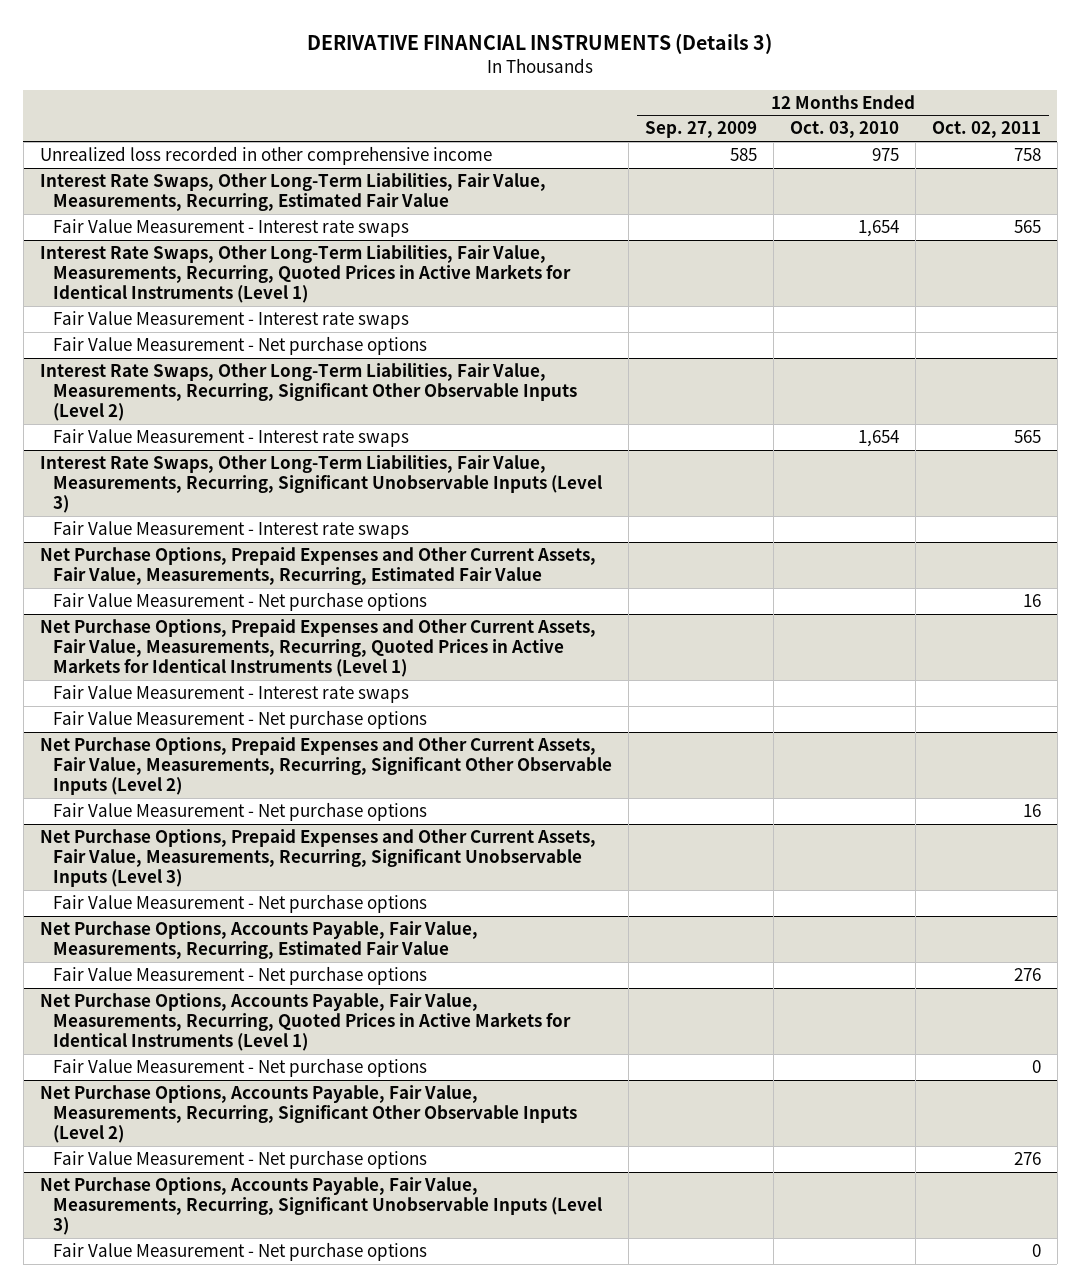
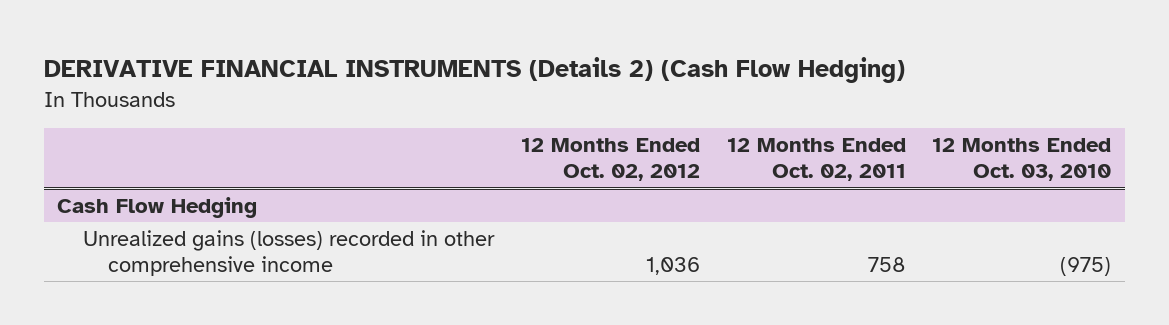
[307,32,773,54] DERIVATIVE FINANCIAL INSTRUMENTS (Details 3) -> [43,57,905,84] DERIVATIVE FINANCIAL INSTRUMENTS (Details 2) (Cash Flow Hedging)
[645,121,758,139] Sep. 27, 2009 -> none
none -> [520,138,700,182] 12 Months Ended Oct. 02, 2012
[39,173,546,212] Interest Rate Swaps, Other Long-Term Liabilities, Fair Value, Measurements, Recurring, Estimated Fair Value -> none
[53,219,410,238] Fair Value Measurement - Interest rate swaps -> none
[39,245,572,304] Interest Rate Swaps, Other Long-Term Liabilities, Fair Value, Measurements, Recurring, Quoted Prices in Active Markets for Identical Instruments (Level 1) -> none
[53,311,410,330] Fair Value Measurement - Interest rate swaps -> none
[53,336,428,356] Fair Value Measurement - Net purchase options -> none
[39,363,578,422] Interest Rate Swaps, Other Long-Term Liabilities, Fair Value, Measurements, Recurring, Significant Other Observable Inputs (Level 2) -> none
[53,429,410,448] Fair Value Measurement - Interest rate swaps -> none
[39,455,603,514] Interest Rate Swaps, Other Long-Term Liabilities, Fair Value, Measurements, Recurring, Significant Unobservable Inputs (Level 3) -> none
[53,521,410,540] Fair Value Measurement - Interest rate swaps -> none
[39,547,596,586] Net Purchase Options, Prepaid Expenses and Other Current Assets, Fair Value, Measurements, Recurring, Estimated Fair Value -> none
[53,592,428,612] Fair Value Measurement - Net purchase options -> none
[39,619,596,678] Net Purchase Options, Prepaid Expenses and Other Current Assets, Fair Value, Measurements, Recurring, Quoted Prices in Active Markets for Identical Instruments (Level 1) -> none
[53,685,410,704] Fair Value Measurement - Interest rate swaps -> none
[53,710,428,730] Fair Value Measurement - Net purchase options -> none
[39,737,613,796] Net Purchase Options, Prepaid Expenses and Other Current Assets, Fair Value, Measurements, Recurring, Significant Other Observable Inputs (Level 2) -> none
[53,802,428,822] Fair Value Measurement - Net purchase options -> none
[39,829,596,888] Net Purchase Options, Prepaid Expenses and Other Current Assets, Fair Value, Measurements, Recurring, Significant Unobservable Inputs (Level 3) -> none
[53,894,428,914] Fair Value Measurement - Net purchase options -> none
[39,921,478,960] Net Purchase Options, Accounts Payable, Fair Value, Measurements, Recurring, Estimated Fair Value -> none
[53,966,428,986] Fair Value Measurement - Net purchase options -> none
[39,993,572,1052] Net Purchase Options, Accounts Payable, Fair Value, Measurements, Recurring, Quoted Prices in Active Markets for Identical Instruments (Level 1) -> none
[53,1058,428,1078] Fair Value Measurement - Net purchase options -> none
[39,1085,578,1144] Net Purchase Options, Accounts Payable, Fair Value, Measurements, Recurring, Significant Other Observable Inputs (Level 2) -> none
[53,1150,428,1170] Fair Value Measurement - Net purchase options -> none
[39,1177,603,1236] Net Purchase Options, Accounts Payable, Fair Value, Measurements, Recurring, Significant Unobservable Inputs (Level 3) -> none
[53,1242,428,1262] Fair Value Measurement - Net purchase options -> none
none -> [57,196,258,218] Cash Flow Hedging
[39,146,492,166] Unrealized loss recorded in other comprehensive income -> [82,229,495,277] Unrealized gains (losses) recorded in other comprehensive income
[871,148,899,162] 975 -> [1060,257,1112,277] (975)

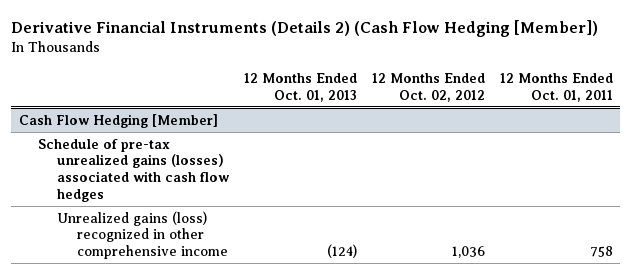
[43,57,905,84] DERIVATIVE FINANCIAL INSTRUMENTS (Details 2) (Cash Flow Hedging) -> [11,20,599,38] Derivative Financial Instruments (Details 2) (Cash Flow Hedging [Member])
[726,138,906,182] 12 Months Ended Oct. 02, 2011 -> none
[932,138,1112,182] 12 Months Ended Oct. 03, 2010 -> none
none -> [244,73,358,102] 12 Months Ended Oct. 01, 2013
none -> [500,73,614,102] 12 Months Ended Oct. 01, 2011
[57,196,258,218] Cash Flow Hedging -> [18,113,218,128] Cash Flow Hedging [Member]
none -> [38,138,231,202] Schedule of pre-tax unrealized gains (losses) associated with cash flow hedges
[82,229,495,277] Unrealized gains (losses) recorded in other comprehensive income -> [57,210,228,259] Unrealized gains (loss) recognized in other comprehensive income

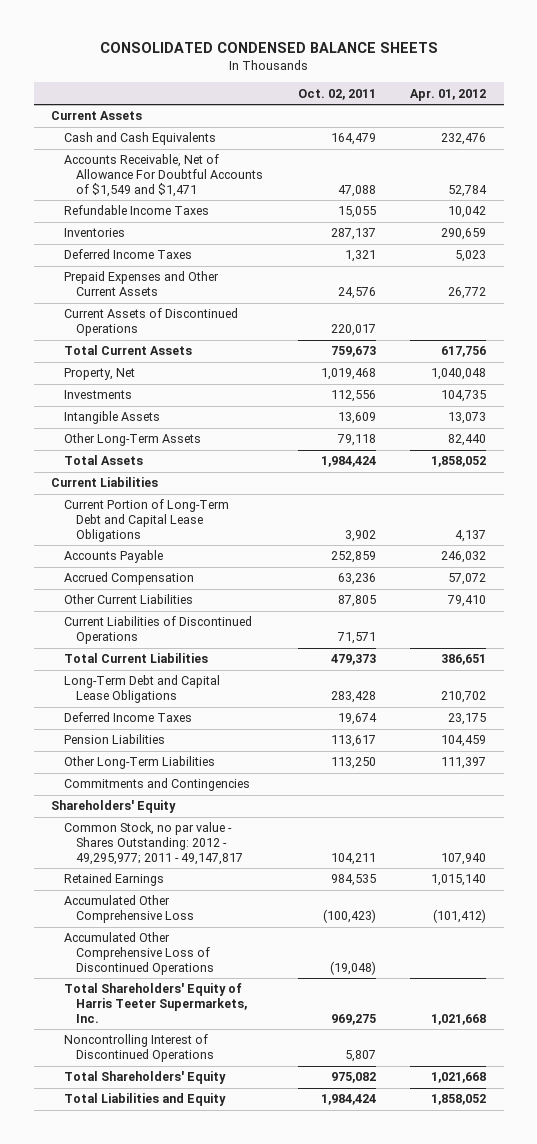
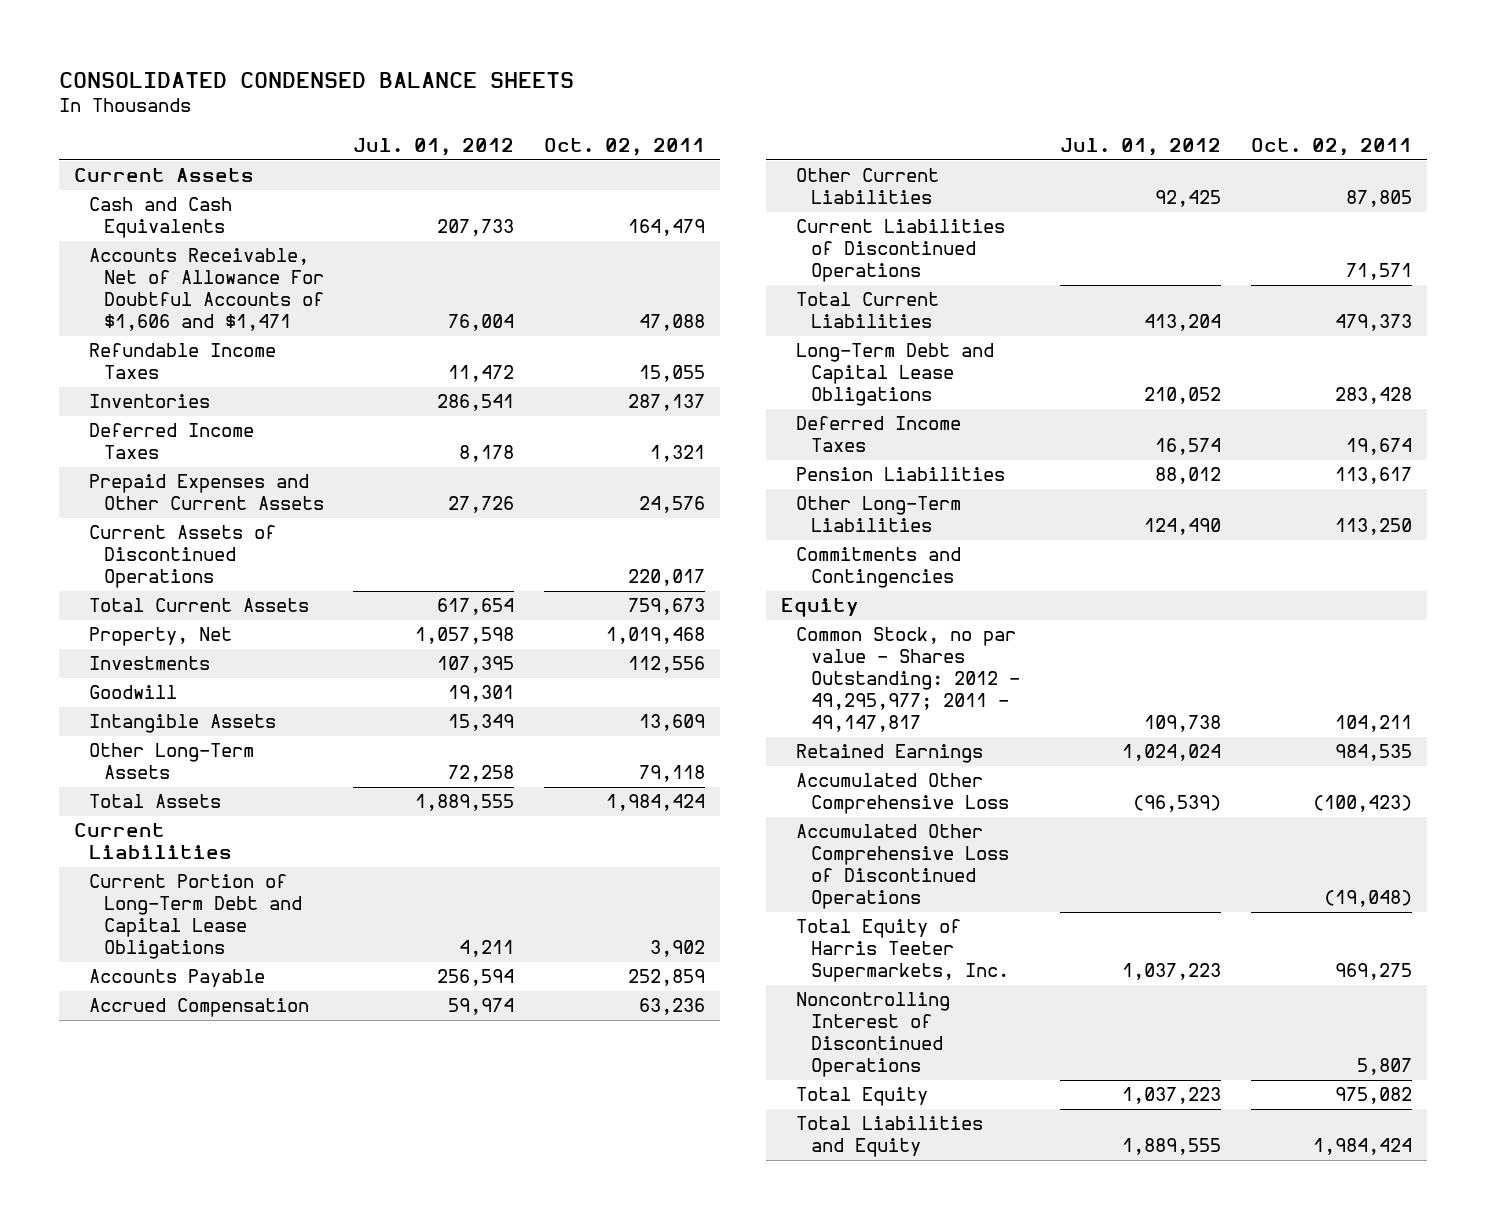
[410,88,487,101] Apr. 01, 2012 -> none
none -> [353,138,515,157] Jul. 01, 2012
[63,154,264,197] Accounts Receivable, Net of Allowance For Doubtful Accounts of $1,549 and $1,471 -> [88,248,324,332] Accounts Receivable, Net of Allowance For Doubtful Accounts of $1,606 and $1,471
none -> [88,685,177,700] Goodwill
[50,800,176,814] Shareholders' Equity -> [780,598,859,618] Equity
[63,983,248,1023] Total Shareholders' Equity of Harris Teeter Supermarkets, Inc. -> [795,919,1009,983] Total Equity of Harris Teeter Supermarkets, Inc.
[63,1071,226,1085] Total Shareholders' Equity -> [795,1087,928,1107] Total Equity

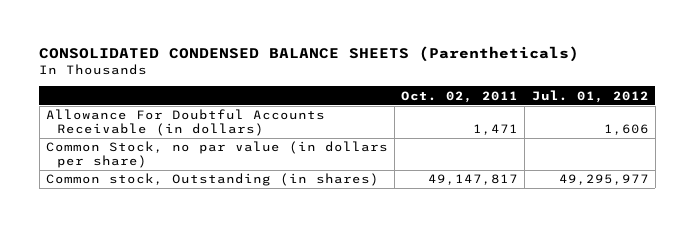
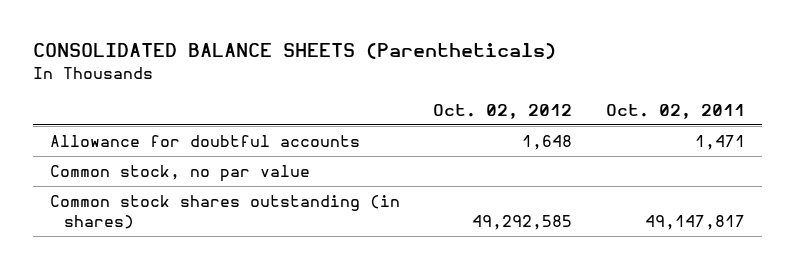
[39,45,580,62] CONSOLIDATED CONDENSED BALANCE SHEETS (Parentheticals) -> [32,43,556,60] CONSOLIDATED BALANCE SHEETS (Parentheticals)
[531,89,649,103] Jul. 01, 2012 -> none
none -> [433,103,573,119] Oct. 02, 2012
[45,109,325,137] Allowance For Doubtful Accounts Receivable (in dollars) -> [49,135,360,148] Allowance for doubtful accounts
[45,141,388,169] Common Stock, no par value (in dollars per share) -> [49,165,310,183] Common stock, no par value
[45,173,379,187] Common stock, Outstanding (in shares) -> [49,195,400,230] Common stock shares outstanding (in shares)

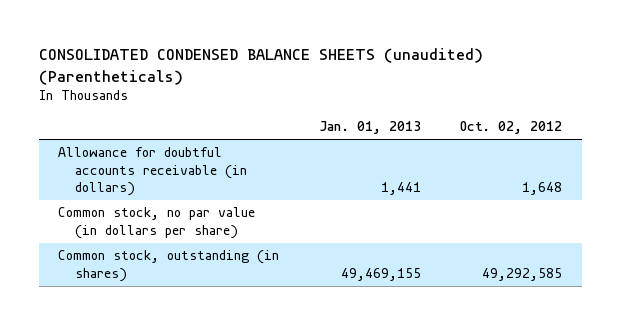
[32,43,556,60] CONSOLIDATED BALANCE SHEETS (Parentheticals) -> [38,48,483,85] CONSOLIDATED CONDENSED BALANCE SHEETS (unaudited) (Parentheticals)
[605,103,745,119] Oct. 02, 2011 -> none
none -> [318,121,421,135] Jan. 01, 2013
[49,135,360,148] Allowance for doubtful accounts -> [58,147,247,197] Allowance for doubtful accounts receivable (in dollars)
[49,165,310,183] Common stock, no par value -> [58,207,256,239] Common stock, no par value (in dollars per share)
[49,195,400,230] Common stock shares outstanding (in shares) -> [58,250,280,282] Common stock, outstanding (in shares)

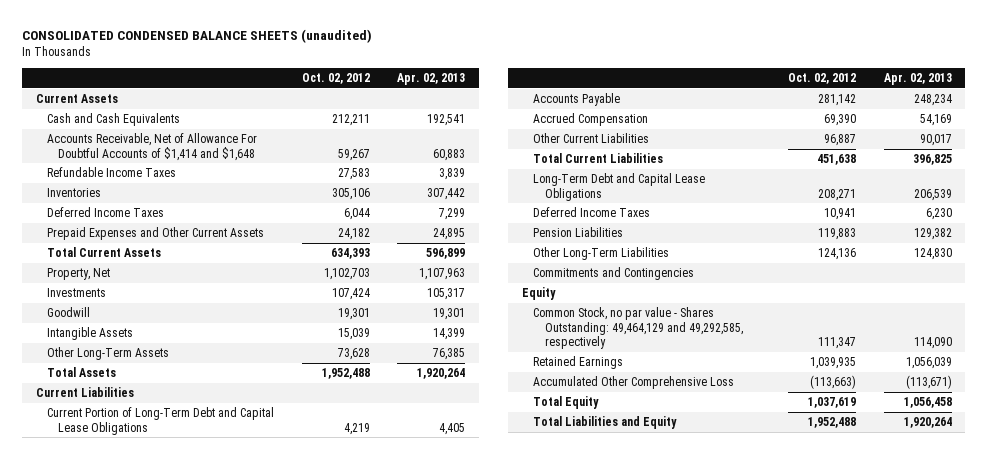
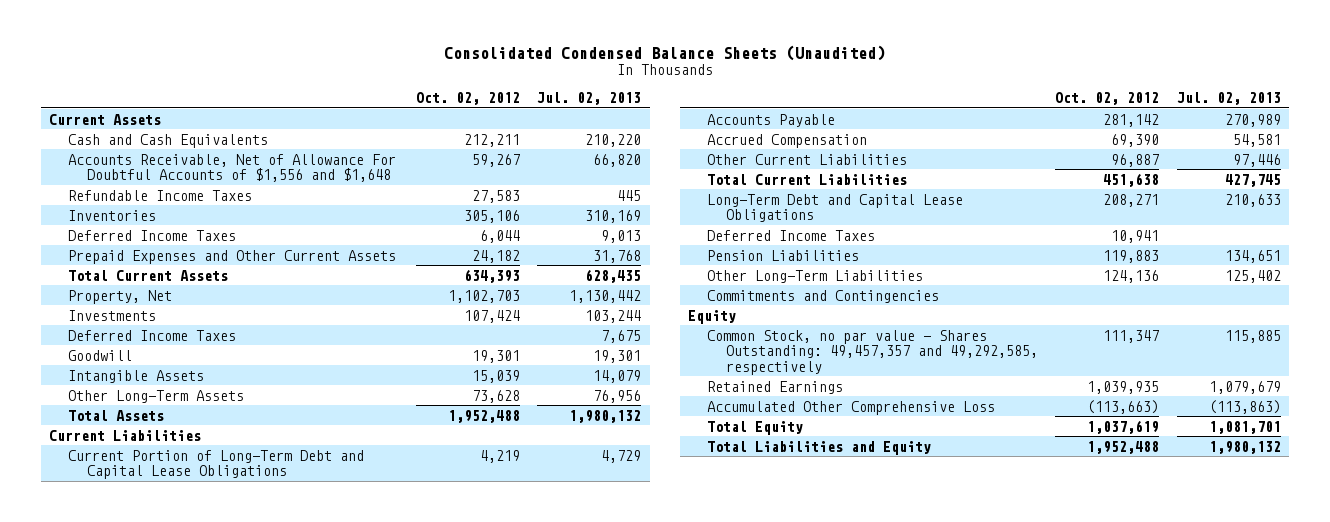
[22,29,373,44] CONSOLIDATED CONDENSED BALANCE SHEETS (unaudited) -> [443,45,885,62] Consolidated Condensed Balance Sheets (Unaudited)
[397,73,466,86] Apr. 02, 2013 -> none
none -> [537,91,642,105] Jul. 02, 2013
[47,132,258,161] Accounts Receivable, Net of Allowance For Doubtful Accounts of $1,414 and $1,648 -> [68,153,397,183] Accounts Receivable, Net of Allowance For Doubtful Accounts of $1,556 and $1,648
none -> [68,329,237,341] Deferred Income Taxes
[533,306,743,350] Common Stock, no par value - Shares Outstanding: 49,464,129 and 49,292,585, respectively -> [707,329,1039,375] Common Stock, no par value - Shares Outstanding: 49,457,357 and 49,292,585, respectively

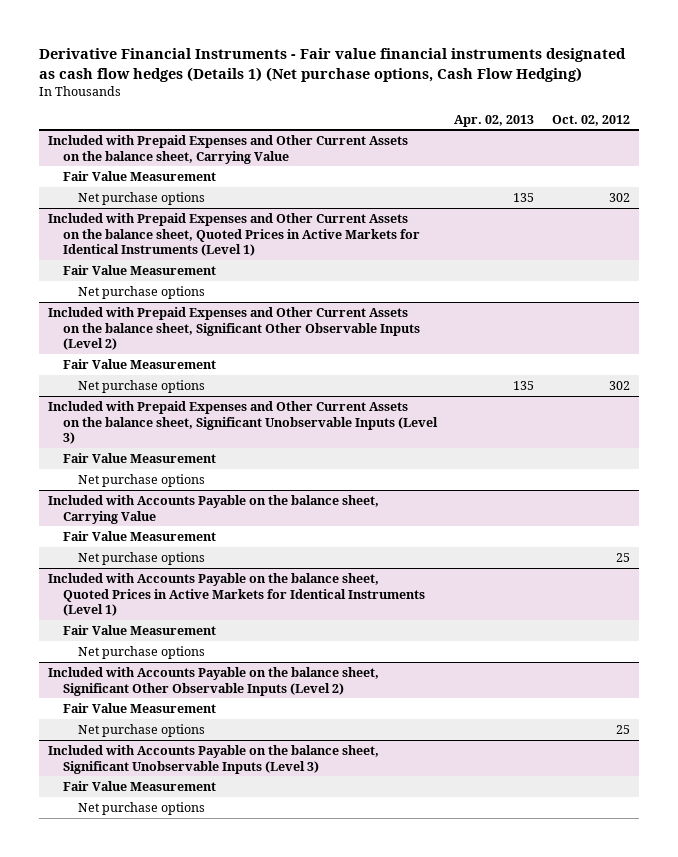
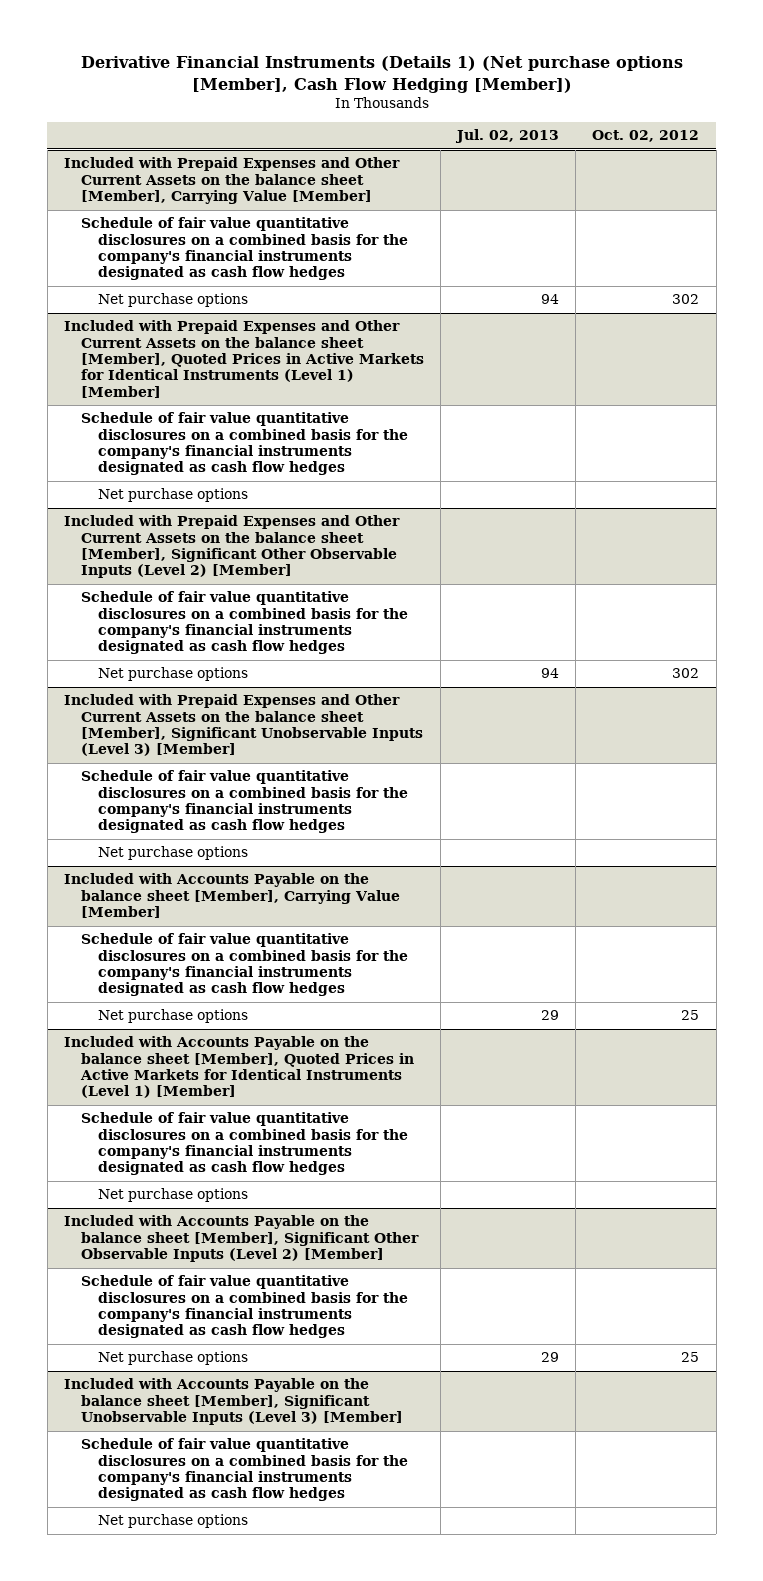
[39,47,627,82] Derivative Financial Instruments - Fair value financial instruments designated as cash flow hedges (Details 1) (Net purchase options, Cash Flow Hedging) -> [80,56,683,93] Derivative Financial Instruments (Details 1) (Net purchase options [Member], Cash Flow Hedging [Member])
[454,114,535,127] Apr. 02, 2013 -> none
none -> [455,129,560,144] Jul. 02, 2013
[47,134,408,164] Included with Prepaid Expenses and Other Current Assets on the balance sheet, Carrying Value -> [63,157,400,205] Included with Prepaid Expenses and Other Current Assets on the balance sheet [Member], Carrying Value [Member]
[62,170,216,181] Fair Value Measurement -> [80,217,409,281] Schedule of fair value quantitative disclosures on a combined basis for the company's financial instruments designated as cash flow hedges
[47,212,420,257] Included with Prepaid Expenses and Other Current Assets on the balance sheet, Quoted Prices in Active Markets for Identical Instruments (Level 1) -> [63,320,424,398] Included with Prepaid Expenses and Other Current Assets on the balance sheet [Member], Quoted Prices in Active Markets for Identical Instruments (Level 1) [Member]
[62,264,216,275] Fair Value Measurement -> [80,412,409,476] Schedule of fair value quantitative disclosures on a combined basis for the company's financial instruments designated as cash flow hedges
[47,306,420,351] Included with Prepaid Expenses and Other Current Assets on the balance sheet, Significant Other Observable Inputs (Level 2) -> [63,515,400,579] Included with Prepaid Expenses and Other Current Assets on the balance sheet [Member], Significant Other Observable Inputs (Level 2) [Member]
[62,358,216,369] Fair Value Measurement -> [80,591,409,655] Schedule of fair value quantitative disclosures on a combined basis for the company's financial instruments designated as cash flow hedges
[47,400,438,445] Included with Prepaid Expenses and Other Current Assets on the balance sheet, Significant Unobservable Inputs (Level 3) -> [63,694,423,757] Included with Prepaid Expenses and Other Current Assets on the balance sheet [Member], Significant Unobservable Inputs (Level 3) [Member]
[62,452,216,463] Fair Value Measurement -> [80,770,409,834] Schedule of fair value quantitative disclosures on a combined basis for the company's financial instruments designated as cash flow hedges
[47,494,379,524] Included with Accounts Payable on the balance sheet, Carrying Value -> [63,873,400,919] Included with Accounts Payable on the balance sheet [Member], Carrying Value [Member]
[62,530,216,541] Fair Value Measurement -> [80,933,409,997] Schedule of fair value quantitative disclosures on a combined basis for the company's financial instruments designated as cash flow hedges
[47,572,425,617] Included with Accounts Payable on the balance sheet, Quoted Prices in Active Markets for Identical Instruments (Level 1) -> [63,1036,414,1099] Included with Accounts Payable on the balance sheet [Member], Quoted Prices in Active Markets for Identical Instruments (Level 1) [Member]
[62,624,216,635] Fair Value Measurement -> [80,1112,409,1176] Schedule of fair value quantitative disclosures on a combined basis for the company's financial instruments designated as cash flow hedges
[47,666,379,696] Included with Accounts Payable on the balance sheet, Significant Other Observable Inputs (Level 2) -> [63,1215,419,1263] Included with Accounts Payable on the balance sheet [Member], Significant Other Observable Inputs (Level 2) [Member]
[62,702,216,713] Fair Value Measurement -> [80,1275,409,1339] Schedule of fair value quantitative disclosures on a combined basis for the company's financial instruments designated as cash flow hedges
[47,744,379,774] Included with Accounts Payable on the balance sheet, Significant Unobservable Inputs (Level 3) -> [63,1378,403,1426] Included with Accounts Payable on the balance sheet [Member], Significant Unobservable Inputs (Level 3) [Member]
[62,780,216,791] Fair Value Measurement -> [80,1438,409,1502] Schedule of fair value quantitative disclosures on a combined basis for the company's financial instruments designated as cash flow hedges

